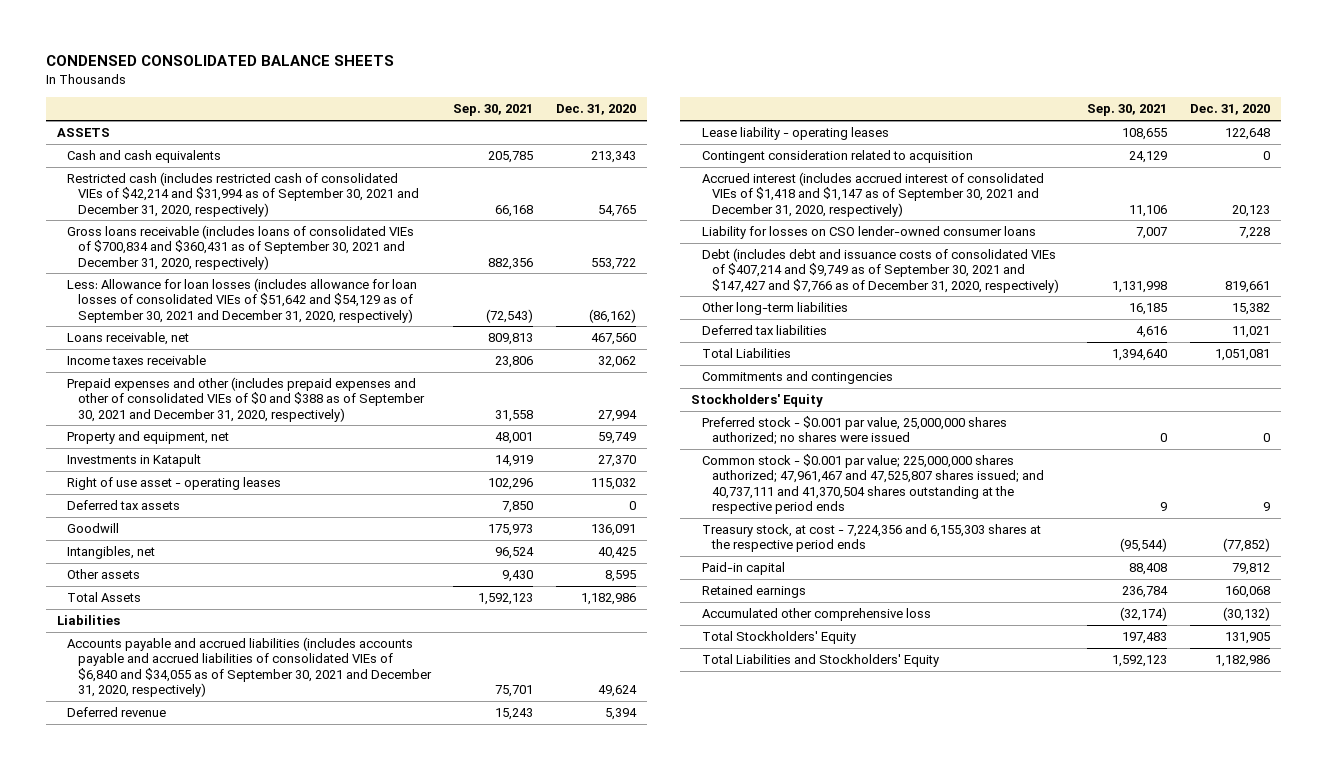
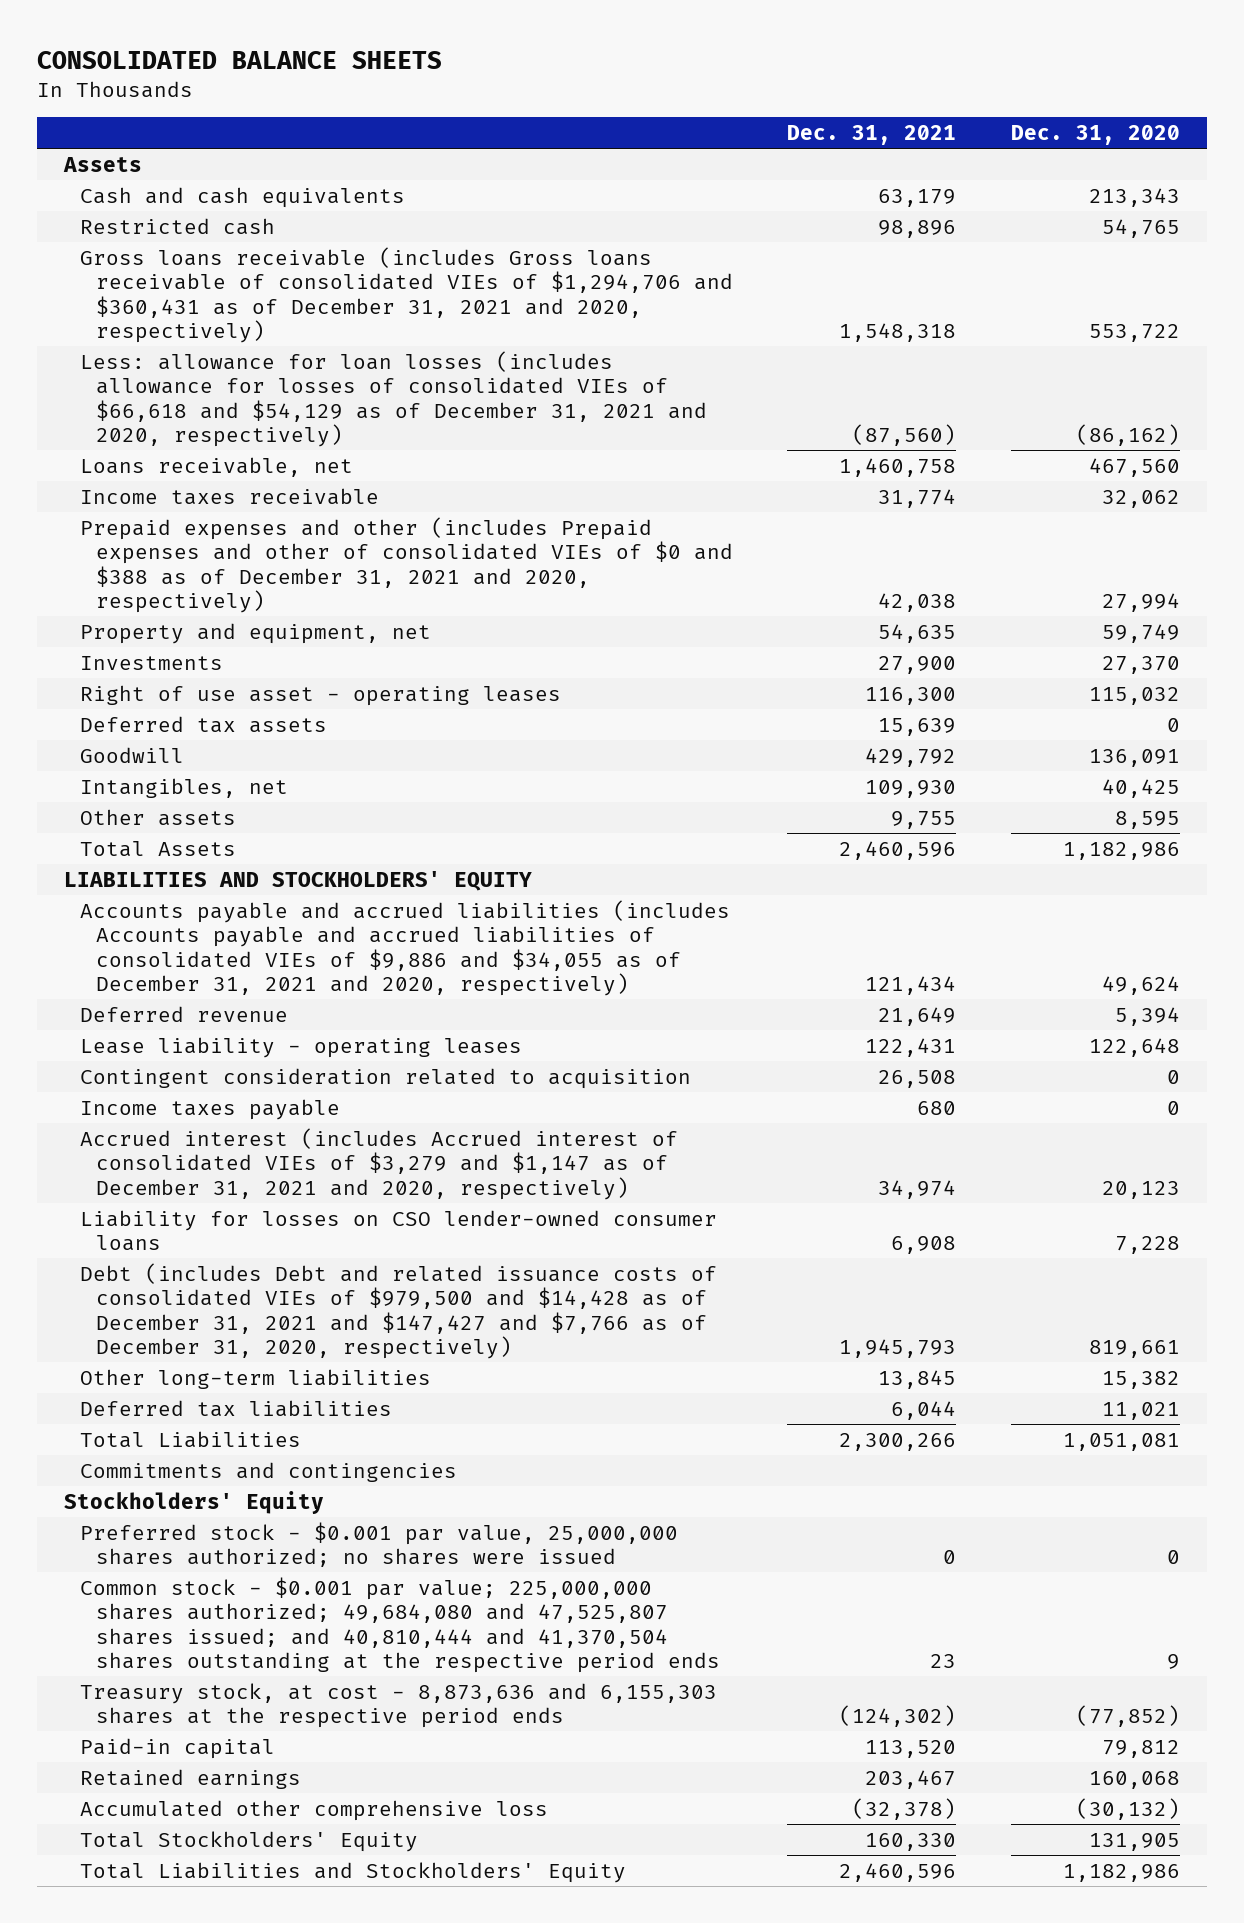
[45,55,394,67] CONDENSED CONSOLIDATED BALANCE SHEETS -> [36,50,442,69] CONSOLIDATED BALANCE SHEETS
[453,104,534,117] Sep. 30, 2021 -> none
none -> [787,125,957,146] Dec. 31, 2021
[57,128,111,138] ASSETS -> [62,156,142,172] Assets
[67,172,419,217] Restricted cash (includes restricted cash of consolidated VIEs of $42,214 and $31,994 as of September 30, 2021 and December 31, 2020, respectively) -> [79,217,275,235] Restricted cash
[67,225,415,270] Gross loans receivable (includes loans of consolidated VIEs of $700,834 and $360,431 as of September 30, 2021 and December 31, 2020, respectively) -> [79,246,733,344] Gross loans receivable (includes Gross loans receivable of consolidated VIEs of $1,294,706 and $360,431 as of December 31, 2021 and 2020, respectively)
[67,278,418,323] Less: Allowance for loan losses (includes allowance for loan losses of consolidated VIEs of $51,642 and $54,129 as of September 30, 2021 and December 31, 2020, respectively) -> [79,350,707,448] Less: allowance for loan losses (includes allowance for losses of consolidated VIEs of $66,618 and $54,129 as of December 31, 2021 and 2020, respectively)
[67,377,425,422] Prepaid expenses and other (includes prepaid expenses and other of consolidated VIEs of $0 and $388 as of September 30, 2021 and December 31, 2020, respectively) -> [79,516,733,614] Prepaid expenses and other (includes Prepaid expenses and other of consolidated VIEs of $0 and $388 as of December 31, 2021 and 2020, respectively)
[67,454,202,468] Investments in Katapult -> [79,655,223,670] Investments
[57,615,121,626] Liabilities -> none
none -> [63,870,532,891] LIABILITIES AND STOCKHOLDERS' EQUITY
[67,637,432,697] Accounts payable and accrued liabilities (includes accounts payable and accrued liabilities of consolidated VIEs of $6,840 and $34,055 as of September 30, 2021 and December 31, 2020, respectively) -> [79,899,730,997] Accounts payable and accrued liabilities (includes Accounts payable and accrued liabilities of consolidated VIEs of $9,886 and $34,055 as of December 31, 2021 and 2020, respectively)
none -> [79,1098,340,1120] Income taxes payable
[701,172,1044,217] Accrued interest (includes accrued interest of consolidated VIEs of $1,418 and $1,147 as of September 30, 2021 and December 31, 2020, respectively) -> [79,1127,678,1200] Accrued interest (includes Accrued interest of consolidated VIEs of $3,279 and $1,147 as of December 31, 2021 and 2020, respectively)
[701,248,1059,293] Debt (includes debt and issuance costs of consolidated VIEs of $407,214 and $9,749 as of September 30, 2021 and $147,427 and $7,766 as of December 31, 2020, respectively) -> [79,1262,717,1360] Debt (includes Debt and related issuance costs of consolidated VIEs of $979,500 and $14,428 as of December 31, 2021 and $147,427 and $7,766 as of December 31, 2020, respectively)
[701,454,1044,514] Common stock - $0.001 par value; 225,000,000 shares authorized; 47,961,467 and 47,525,807 shares issued; and 40,737,111 and 41,370,504 shares outstanding at the respective period ends -> [79,1576,720,1674] Common stock - $0.001 par value; 225,000,000 shares authorized; 49,684,080 and 47,525,807 shares issued; and 40,810,444 and 41,370,504 shares outstanding at the respective period ends
[701,524,1041,553] Treasury stock, at cost - 7,224,356 and 6,155,303 shares at the respective period ends -> [79,1682,717,1729] Treasury stock, at cost - 8,873,636 and 6,155,303 shares at the respective period ends

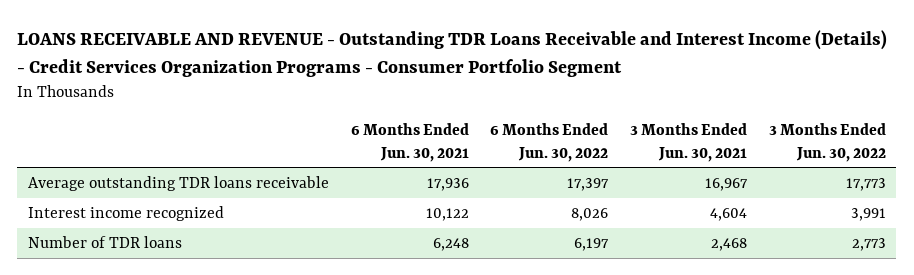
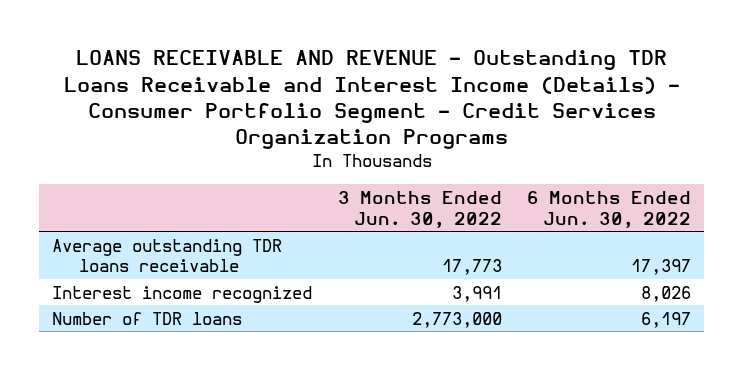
[17,29,888,77] LOANS RECEIVABLE AND REVENUE - Outstanding TDR Loans Receivable and Interest Income (Details) - Credit Services Organization Programs - Consumer Portfolio Segment -> [63,50,680,150] LOANS RECEIVABLE AND REVENUE - Outstanding TDR Loans Receivable and Interest Income (Details) - Consumer Portfolio Segment - Credit Services Organization Programs
[350,123,469,162] 6 Months Ended Jun. 30, 2021 -> none
[629,123,747,162] 3 Months Ended Jun. 30, 2021 -> none
[851,238,886,252] 2,773 -> [411,311,502,328] 2,773,000

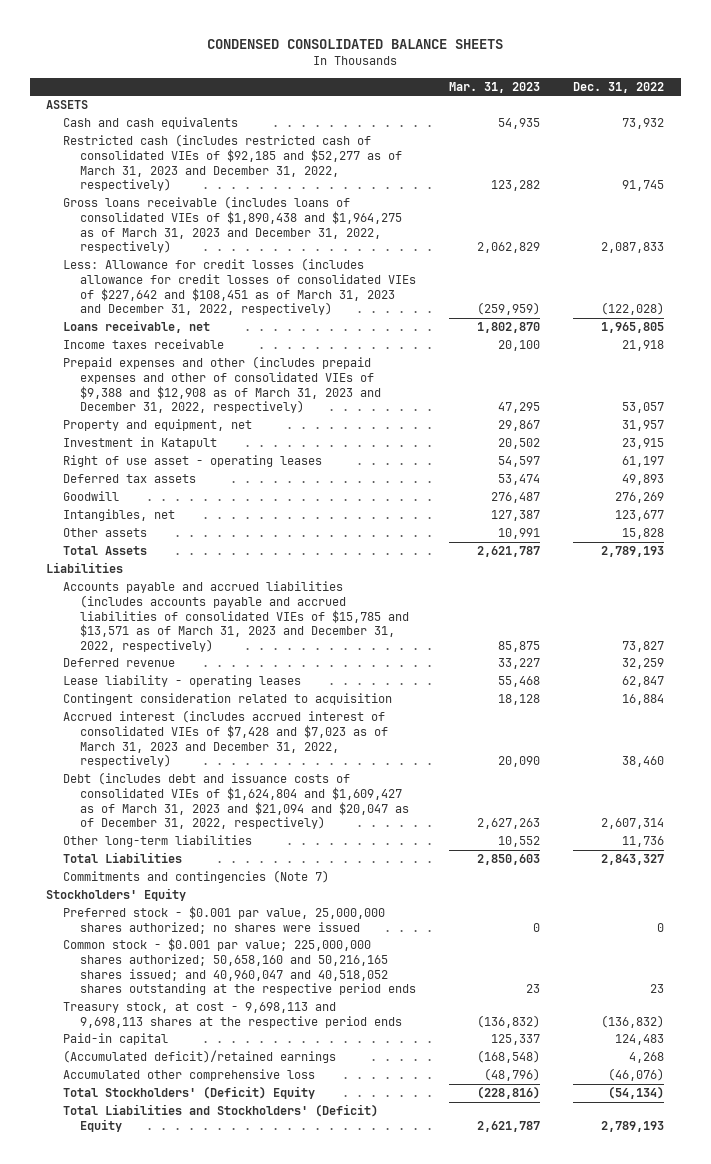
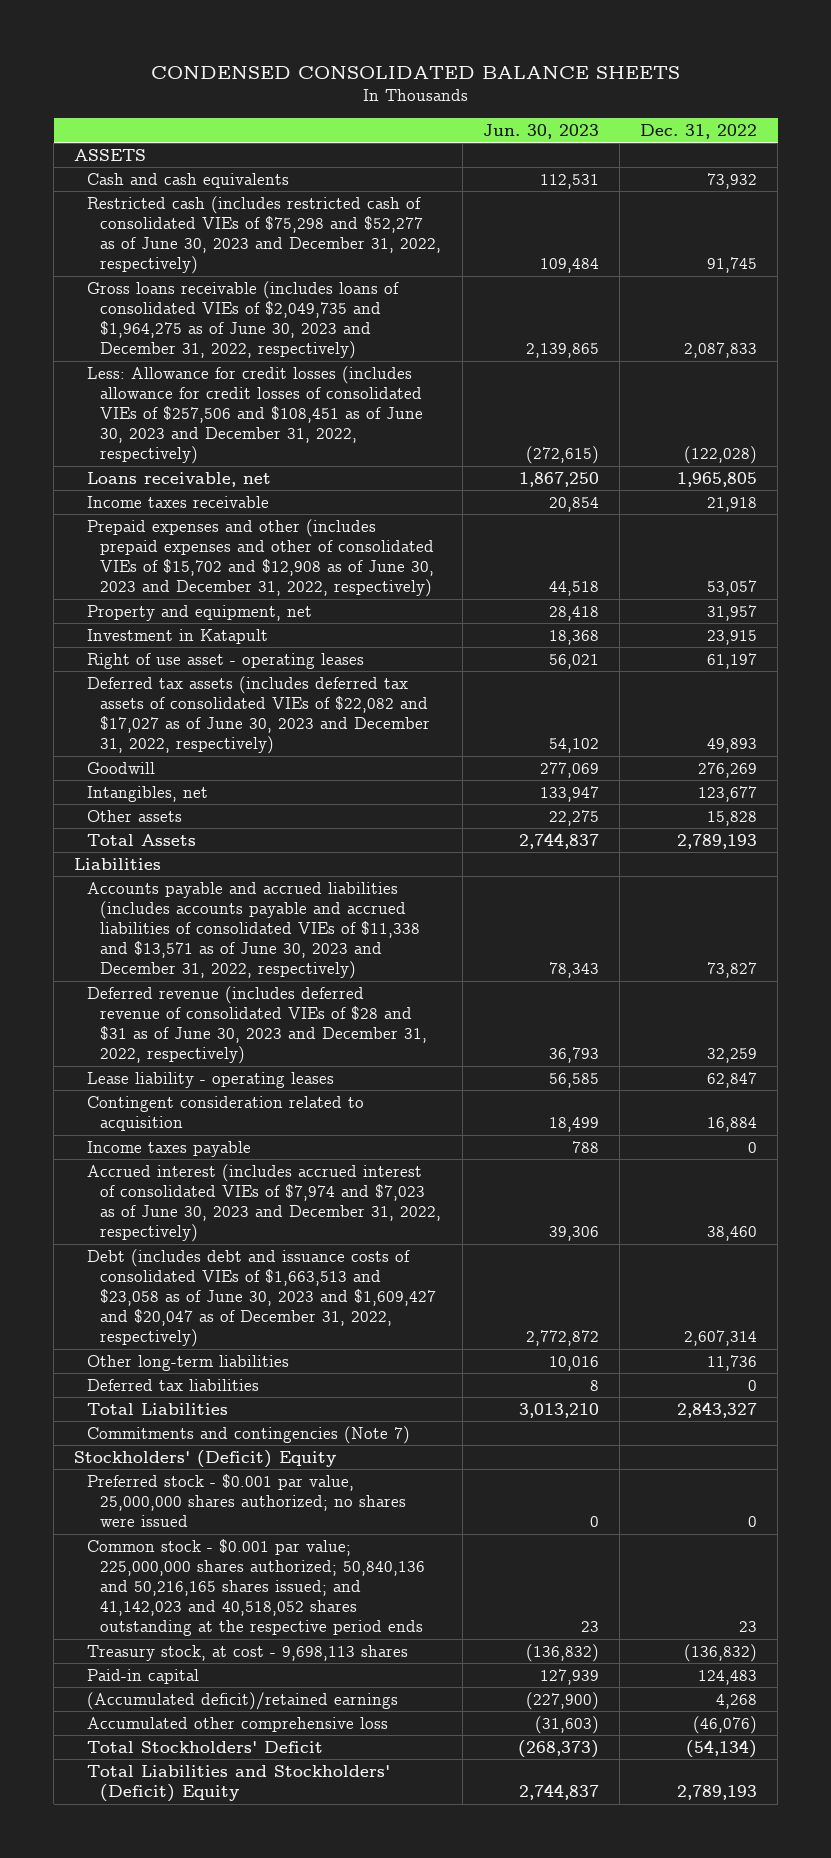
[449,81,541,93] Mar. 31, 2023 -> none
none -> [482,123,599,139] Jun. 30, 2023
[63,134,403,192] Restricted cash (includes restricted cash of consolidated VIEs of $92,185 and $52,277 as of March 31, 2023 and December 31, 2022, respectively) -> [87,195,442,275] Restricted cash (includes restricted cash of consolidated VIEs of $75,298 and $52,277 as of June 30, 2023 and December 31, 2022, respectively)
[63,196,403,254] Gross loans receivable (includes loans of consolidated VIEs of $1,890,438 and $1,964,275 as of March 31, 2023 and December 31, 2022, respectively) -> [87,280,400,360] Gross loans receivable (includes loans of consolidated VIEs of $2,049,735 and $1,964,275 as of June 30, 2023 and December 31, 2022, respectively)
[63,258,417,316] Less: Allowance for credit losses (includes allowance for credit losses of consolidated VIEs of $227,642 and $108,451 as of March 31, 2023 and December 31, 2022, respectively) -> [87,365,424,465] Less: Allowance for credit losses (includes allowance for credit losses of consolidated VIEs of $257,506 and $108,451 as of June 30, 2023 and December 31, 2022, respectively)
[63,356,382,414] Prepaid expenses and other (includes prepaid expenses and other of consolidated VIEs of $9,388 and $12,908 as of March 31, 2023 and December 31, 2022, respectively) -> [87,518,435,598] Prepaid expenses and other (includes prepaid expenses and other of consolidated VIEs of $15,702 and $12,908 as of June 30, 2023 and December 31, 2022, respectively)
[63,474,197,484] Deferred tax assets -> [87,675,431,755] Deferred tax assets (includes deferred tax assets of consolidated VIEs of $22,082 and $17,027 as of June 30, 2023 and December 31, 2022, respectively)
[63,581,410,653] Accounts payable and accrued liabilities (includes accounts payable and accrued liabilities of consolidated VIEs of $15,785 and $13,571 as of March 31, 2023 and December 31, 2022, respectively) -> [87,881,421,980] Accounts payable and accrued liabilities (includes accounts payable and accrued liabilities of consolidated VIEs of $11,338 and $13,571 as of June 30, 2023 and December 31, 2022, respectively)
[63,658,176,668] Deferred revenue -> [87,985,428,1065] Deferred revenue (includes deferred revenue of consolidated VIEs of $28 and $31 as of June 30, 2023 and December 31, 2022, respectively)
none -> [87,1140,252,1157] Income taxes payable
[63,710,389,768] Accrued interest (includes accrued interest of consolidated VIEs of $7,428 and $7,023 as of March 31, 2023 and December 31, 2022, respectively) -> [87,1163,442,1243] Accrued interest (includes accrued interest of consolidated VIEs of $7,974 and $7,023 as of June 30, 2023 and December 31, 2022, respectively)
[63,772,410,830] Debt (includes debt and issuance costs of consolidated VIEs of $1,624,804 and $1,609,427 as of March 31, 2023 and $21,094 and $20,047 as of December 31, 2022, respectively) -> [87,1248,437,1348] Debt (includes debt and issuance costs of consolidated VIEs of $1,663,513 and $23,058 as of June 30, 2023 and $1,609,427 and $20,047 as of December 31, 2022, respectively)
none -> [87,1378,260,1391] Deferred tax liabilities
[46,888,187,902] Stockholders' Equity -> [74,1449,337,1468] Stockholders' (Deficit) Equity
[63,938,417,996] Common stock - $0.001 par value; 225,000,000 shares authorized; 50,658,160 and 50,216,165 shares issued; and 40,960,047 and 40,518,052 shares outstanding at the respective period ends -> [87,1538,426,1637] Common stock - $0.001 par value; 225,000,000 shares authorized; 50,840,136 and 50,216,165 shares issued; and 41,142,023 and 40,518,052 shares outstanding at the respective period ends
[63,1002,403,1028] Treasury stock, at cost - 9,698,113 and 9,698,113 shares at the respective period ends -> [87,1644,409,1661] Treasury stock, at cost - 9,698,113 shares
[63,1086,316,1100] Total Stockholders' (Deficit) Equity -> [87,1740,324,1753] Total Stockholders' Deficit

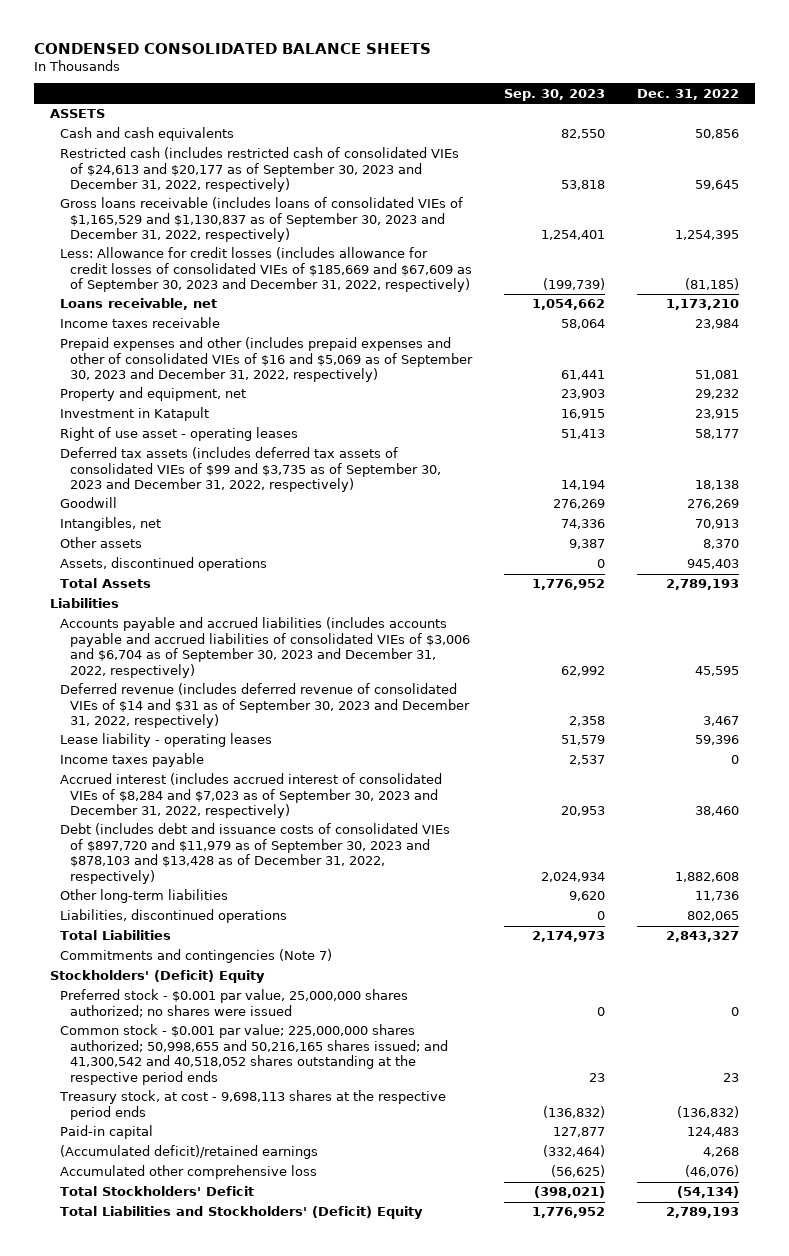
[482,123,599,139] Jun. 30, 2023 -> none
none -> [503,88,605,101] Sep. 30, 2023
[707,172,758,189] 73,932 -> [694,129,739,140] 50,856
[87,195,442,275] Restricted cash (includes restricted cash of consolidated VIEs of $75,298 and $52,277 as of June 30, 2023 and December 31, 2022, respectively) -> [60,147,460,193] Restricted cash (includes restricted cash of consolidated VIEs of $24,613 and $20,177 as of September 30, 2023 and December 31, 2022, respectively)
[707,257,758,274] 91,745 -> [694,180,739,191] 59,645
[87,280,400,360] Gross loans receivable (includes loans of consolidated VIEs of $2,049,735 and $1,964,275 as of June 30, 2023 and December 31, 2022, respectively) -> [60,197,464,243] Gross loans receivable (includes loans of consolidated VIEs of $1,165,529 and $1,130,837 as of September 30, 2023 and December 31, 2022, respectively)
[684,342,758,359] 2,087,833 -> [674,230,739,241] 1,254,395
[87,365,424,465] Less: Allowance for credit losses (includes allowance for credit losses of consolidated VIEs of $257,506 and $108,451 as of June 30, 2023 and December 31, 2022, respectively) -> [60,247,473,293] Less: Allowance for credit losses (includes allowance for credit losses of consolidated VIEs of $185,669 and $67,609 as of September 30, 2023 and December 31, 2022, respectively)
[684,446,758,465] (122,028) -> [684,278,739,291] (81,185)
[677,471,758,487] 1,965,805 -> [665,299,739,311] 1,173,210
[707,496,758,512] 21,918 -> [694,319,739,330] 23,984
[87,518,435,598] Prepaid expenses and other (includes prepaid expenses and other of consolidated VIEs of $15,702 and $12,908 as of June 30, 2023 and December 31, 2022, respectively) -> [60,337,474,383] Prepaid expenses and other (includes prepaid expenses and other of consolidated VIEs of $16 and $5,069 as of September 30, 2023 and December 31, 2022, respectively)
[707,580,758,597] 53,057 -> [694,370,739,381] 51,081
[707,604,758,621] 31,957 -> [694,389,739,400] 29,232
[707,652,758,669] 61,197 -> [694,429,739,440] 58,177
[87,675,431,755] Deferred tax assets (includes deferred tax assets of consolidated VIEs of $22,082 and $17,027 as of June 30, 2023 and December 31, 2022, respectively) -> [60,447,442,493] Deferred tax assets (includes deferred tax assets of consolidated VIEs of $99 and $3,735 as of September 30, 2023 and December 31, 2022, respectively)
[707,738,758,754] 49,893 -> [694,480,739,491] 18,138
[698,785,758,802] 123,677 -> [694,519,739,530] 70,913
[707,810,758,826] 15,828 -> [702,539,739,550] 8,370
none -> [60,557,268,572] Assets, discontinued operations
[87,1095,365,1132] Contingent consideration related to acquisition -> none
[87,881,421,980] Accounts payable and accrued liabilities (includes accounts payable and accrued liabilities of consolidated VIEs of $11,338 and $13,571 as of June 30, 2023 and December 31, 2022, respectively) -> [60,617,471,678] Accounts payable and accrued liabilities (includes accounts payable and accrued liabilities of consolidated VIEs of $3,006 and $6,704 as of September 30, 2023 and December 31, 2022, respectively)
[707,962,758,979] 73,827 -> [694,665,739,676] 45,595
[87,985,428,1065] Deferred revenue (includes deferred revenue of consolidated VIEs of $28 and $31 as of June 30, 2023 and December 31, 2022, respectively) -> [60,683,471,729] Deferred revenue (includes deferred revenue of consolidated VIEs of $14 and $31 as of September 30, 2023 and December 31, 2022, respectively)
[707,1048,758,1064] 32,259 -> [702,716,739,727] 3,467
[707,1071,758,1088] 62,847 -> [694,735,739,746] 59,396
[87,1163,442,1243] Accrued interest (includes accrued interest of consolidated VIEs of $7,974 and $7,023 as of June 30, 2023 and December 31, 2022, respectively) -> [60,773,443,819] Accrued interest (includes accrued interest of consolidated VIEs of $8,284 and $7,023 as of September 30, 2023 and December 31, 2022, respectively)
[87,1248,437,1348] Debt (includes debt and issuance costs of consolidated VIEs of $1,663,513 and $23,058 as of June 30, 2023 and $1,609,427 and $20,047 as of December 31, 2022, respectively) -> [60,823,451,884] Debt (includes debt and issuance costs of consolidated VIEs of $897,720 and $11,979 as of September 30, 2023 and $878,103 and $13,428 as of December 31, 2022, respectively)
[684,1330,758,1347] 2,607,314 -> [674,871,739,882] 1,882,608
[87,1378,260,1391] Deferred tax liabilities -> none
none -> [60,909,288,924] Liabilities, discontinued operations
[87,1538,426,1637] Common stock - $0.001 par value; 225,000,000 shares authorized; 50,840,136 and 50,216,165 shares issued; and 41,142,023 and 40,518,052 shares outstanding at the respective period ends -> [60,1024,449,1085] Common stock - $0.001 par value; 225,000,000 shares authorized; 50,998,655 and 50,216,165 shares issued; and 41,300,542 and 40,518,052 shares outstanding at the respective period ends
[87,1644,409,1661] Treasury stock, at cost - 9,698,113 shares -> [59,1090,447,1120] Treasury stock, at cost - 9,698,113 shares at the respective period ends

